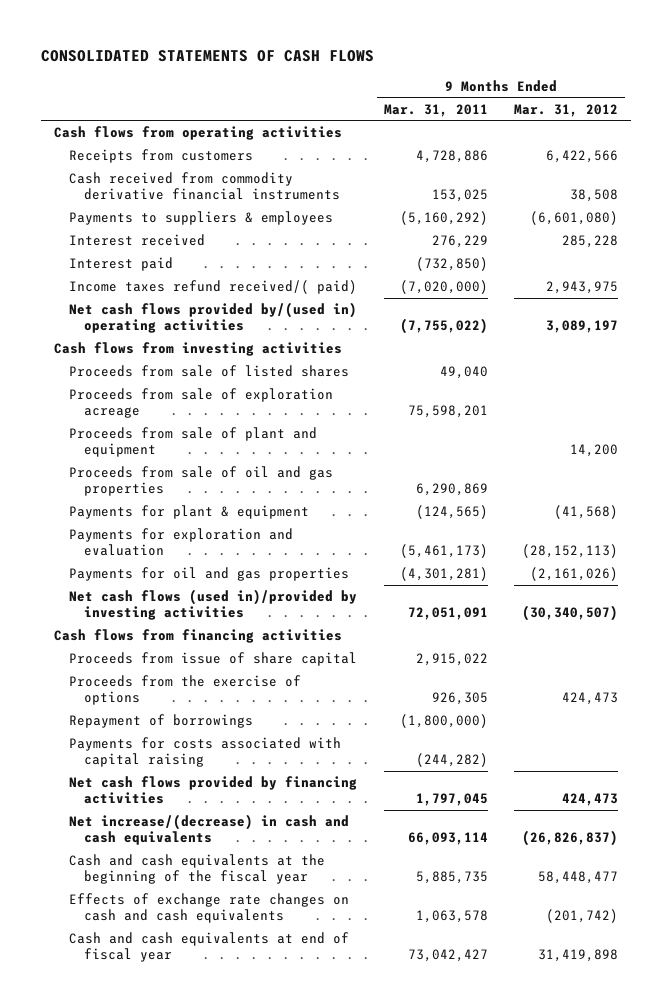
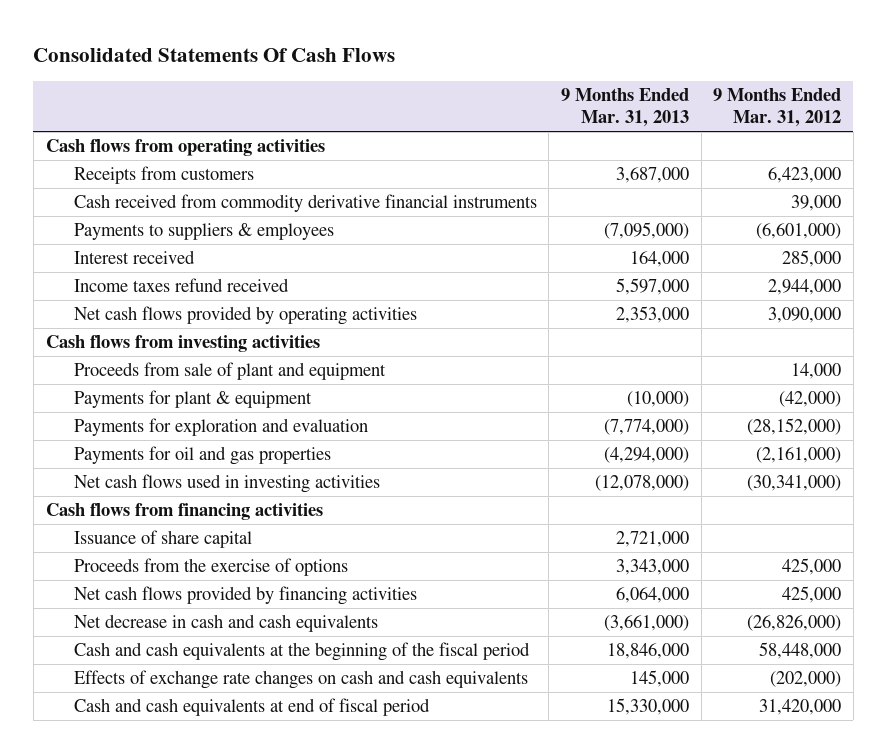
[40,50,374,63] CONSOLIDATED STATEMENTS OF CASH FLOWS -> [33,48,396,63] Consolidated Statements Of Cash Flows
[383,103,488,117] Mar. 31, 2011 -> none
none -> [561,87,690,128] 9 Months Ended Mar. 31, 2013
[68,257,173,272] Interest paid -> none
[546,150,619,164] 6,422,566 -> [768,167,842,184] 6,423,000
[570,188,619,202] 38,508 -> [791,195,842,212] 39,000
[530,211,619,226] (6,601,080) -> [756,223,842,240] (6,601,000)
[562,235,619,249] 285,228 -> [782,250,842,268] 285,000
[68,280,357,295] Income taxes refund received/( paid) -> [73,278,289,293] Income taxes refund received
[546,281,619,295] 2,943,975 -> [768,279,842,296] 2,944,000
[68,302,357,333] Net cash flows provided by/(used in) operating activities -> [73,306,417,326] Net cash flows provided by operating activities
[546,319,619,333] 3,089,197 -> [768,307,842,324] 3,090,000
[68,365,349,378] Proceeds from sale of listed shares -> none
[68,388,333,418] Proceeds from sale of exploration acreage -> none
[68,466,333,496] Proceeds from sale of oil and gas properties -> none
[570,443,619,457] 14,200 -> [791,363,842,380] 14,000
[554,505,619,520] (41,568) -> [779,391,842,408] (42,000)
[522,543,619,558] (28,152,113) -> [747,418,842,436] (28,152,000)
[530,567,619,582] (2,161,026) -> [756,447,842,464] (2,161,000)
[68,589,357,620] Net cash flows (used in)/provided by investing activities -> [73,474,380,494] Net cash flows used in investing activities
[522,604,619,621] (30,340,507) -> [747,475,842,492] (30,341,000)
[68,714,253,729] Repayment of borrowings -> none
[68,737,341,767] Payments for costs associated with capital raising -> none
[68,652,357,667] Proceeds from issue of share capital -> [73,530,252,549] Issuance of share capital
[562,691,619,705] 424,473 -> [782,558,842,576] 425,000
[562,792,619,806] 424,473 -> [782,586,842,604] 425,000
[68,814,349,845] Net increase/(decrease) in cash and cash equivalents -> [73,614,378,633] Net decrease in cash and cash equivalents
[522,829,619,846] (26,826,837) -> [747,615,842,632] (26,826,000)
[68,854,325,884] Cash and cash equivalents at the beginning of the fiscal year -> [73,642,530,662] Cash and cash equivalents at the beginning of the fiscal period
[538,870,619,884] 58,448,477 -> [759,642,842,660] 58,448,000
[546,908,619,923] (201,742) -> [770,671,842,688] (202,000)
[68,932,349,962] Cash and cash equivalents at end of fiscal year -> [73,698,430,717] Cash and cash equivalents at end of fiscal period
[538,948,619,962] 31,419,898 -> [759,699,842,716] 31,420,000

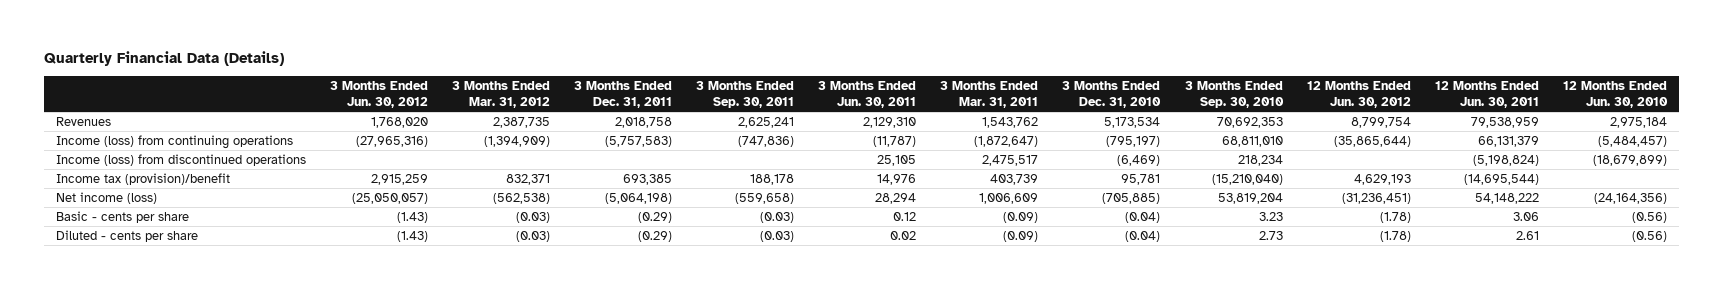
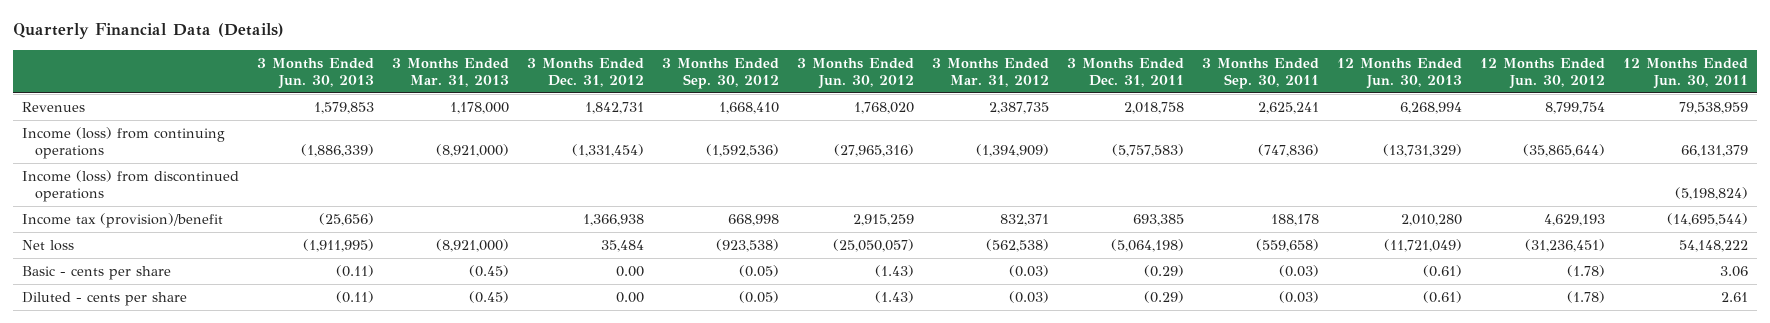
[818,80,917,108] 3 Months Ended Jun. 30, 2011 -> none
[940,80,1039,108] 3 Months Ended Mar. 31, 2011 -> none
[1062,80,1162,108] 3 Months Ended Dec. 31, 2010 -> none
[1184,80,1284,108] 3 Months Ended Sep. 30, 2010 -> none
[1562,80,1668,108] 12 Months Ended Jun. 30, 2010 -> none
none -> [257,57,375,89] 3 Months Ended Jun. 30, 2013
none -> [391,57,509,87] 3 Months Ended Mar. 31, 2013
none -> [526,57,644,87] 3 Months Ended Dec. 31, 2012
none -> [661,57,779,89] 3 Months Ended Sep. 30, 2012
none -> [1336,57,1462,89] 12 Months Ended Jun. 30, 2013
[55,191,157,204] Net income (loss) -> [22,240,75,252] Net loss

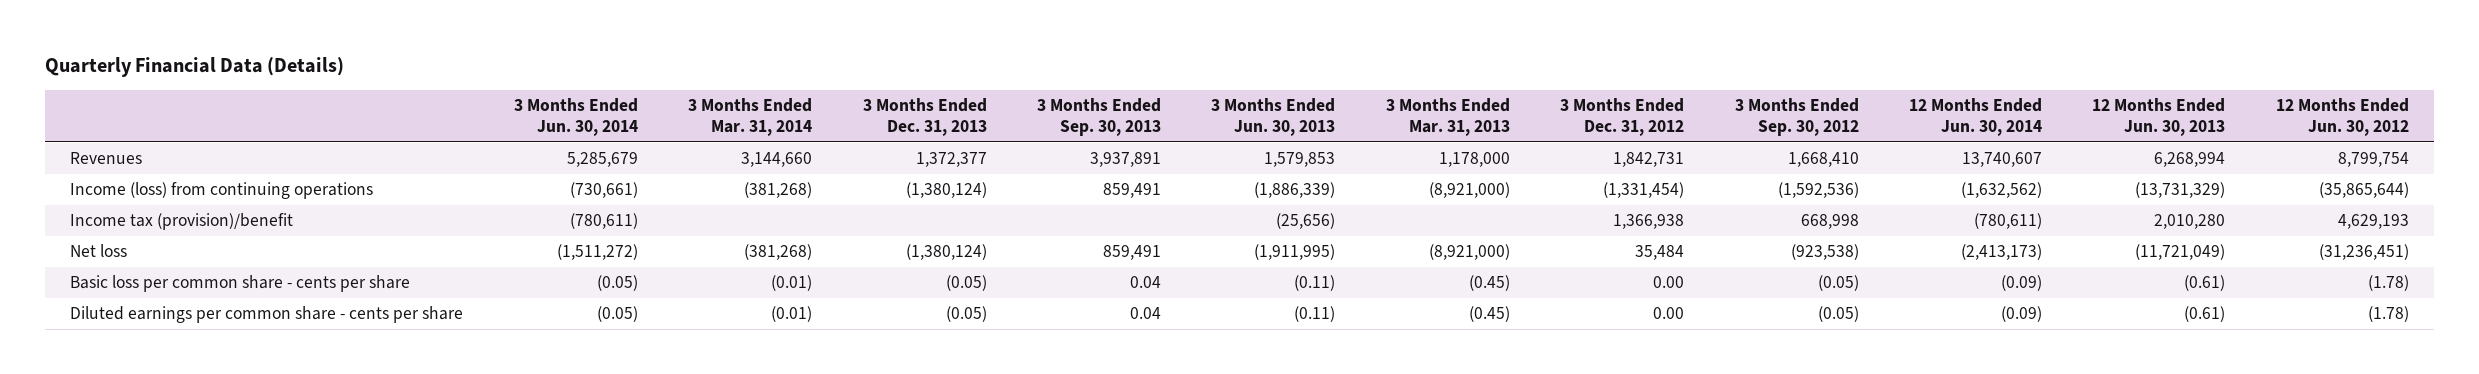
[796,57,914,89] 3 Months Ended Jun. 30, 2012 -> none
[931,57,1049,87] 3 Months Ended Mar. 31, 2012 -> none
[1066,57,1184,87] 3 Months Ended Dec. 31, 2011 -> none
[1201,57,1319,89] 3 Months Ended Sep. 30, 2011 -> none
[1622,57,1748,89] 12 Months Ended Jun. 30, 2011 -> none
none -> [513,98,638,136] 3 Months Ended Jun. 30, 2014
none -> [688,98,813,136] 3 Months Ended Mar. 31, 2014
none -> [862,98,987,136] 3 Months Ended Dec. 31, 2013
none -> [1036,98,1161,136] 3 Months Ended Sep. 30, 2013
none -> [1909,98,2043,136] 12 Months Ended Jun. 30, 2014
[22,170,240,202] Income (loss) from discontinued operations -> none
[22,266,172,281] Basic - cents per share -> [70,275,411,293] Basic loss per common share - cents per share
[22,292,188,307] Diluted - cents per share -> [70,306,464,324] Diluted earnings per common share - cents per share

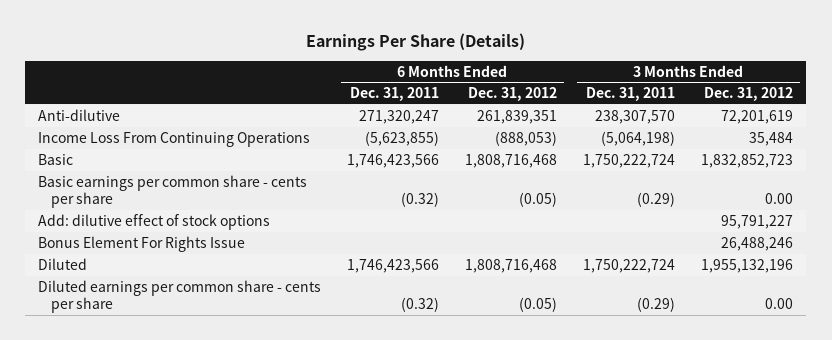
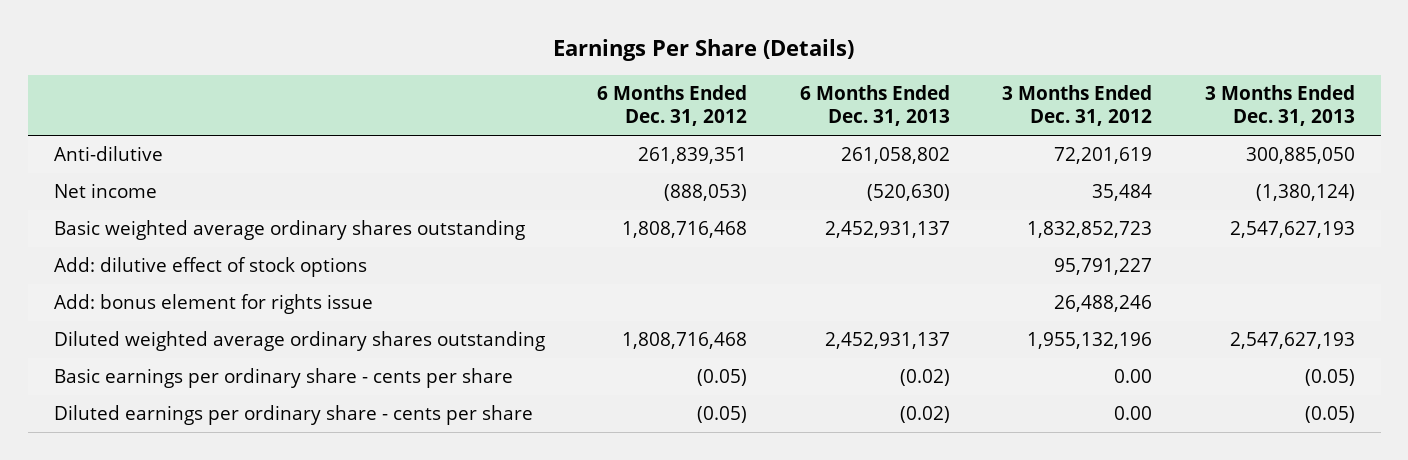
[350,87,440,102] Dec. 31, 2011 -> none
[586,87,676,102] Dec. 31, 2011 -> none
none -> [799,85,950,127] 6 Months Ended Dec. 31, 2013
none -> [1204,85,1355,127] 3 Months Ended Dec. 31, 2013
[38,174,308,208] Basic earnings per common share - cents per share -> none
[38,131,311,147] Income Loss From Continuing Operations -> [53,183,157,199] Net income
[38,153,74,165] Basic -> [53,220,525,241] Basic weighted average ordinary shares outstanding
[38,235,246,252] Bonus Element For Rights Issue -> [53,294,373,315] Add: bonus element for rights issue
[38,257,88,270] Diluted -> [53,331,545,352] Diluted weighted average ordinary shares outstanding
none -> [53,368,513,389] Basic earnings per ordinary share - cents per share
[38,279,322,313] Diluted earnings per common share - cents per share -> [53,405,533,426] Diluted earnings per ordinary share - cents per share

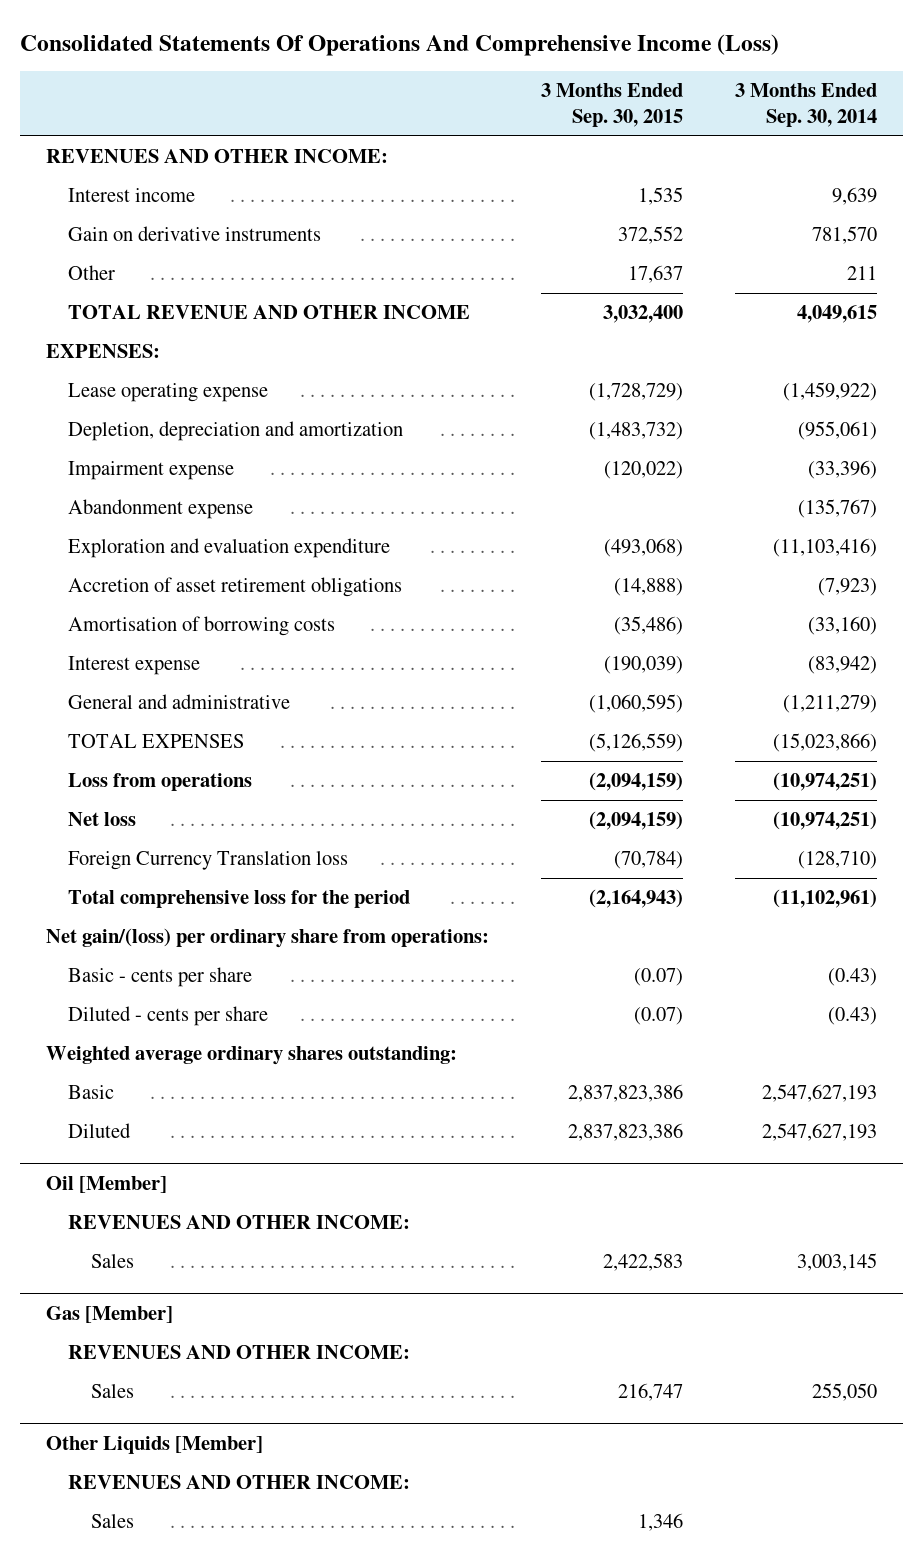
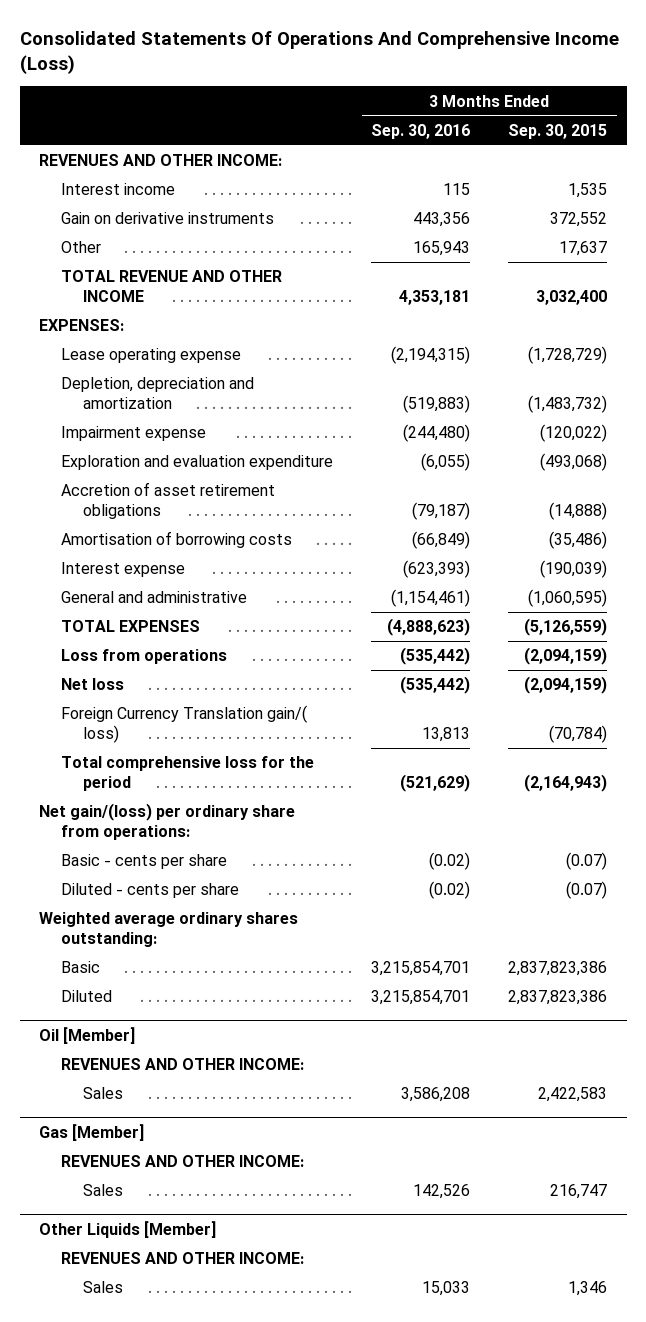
[735,83,878,127] 3 Months Ended Sep. 30, 2014 -> none
none -> [371,123,471,139] Sep. 30, 2016
[68,499,254,520] Abandonment expense -> none
[68,851,349,871] Foreign Currency Translation loss -> [60,705,307,744] Foreign Currency Translation gain/( loss)

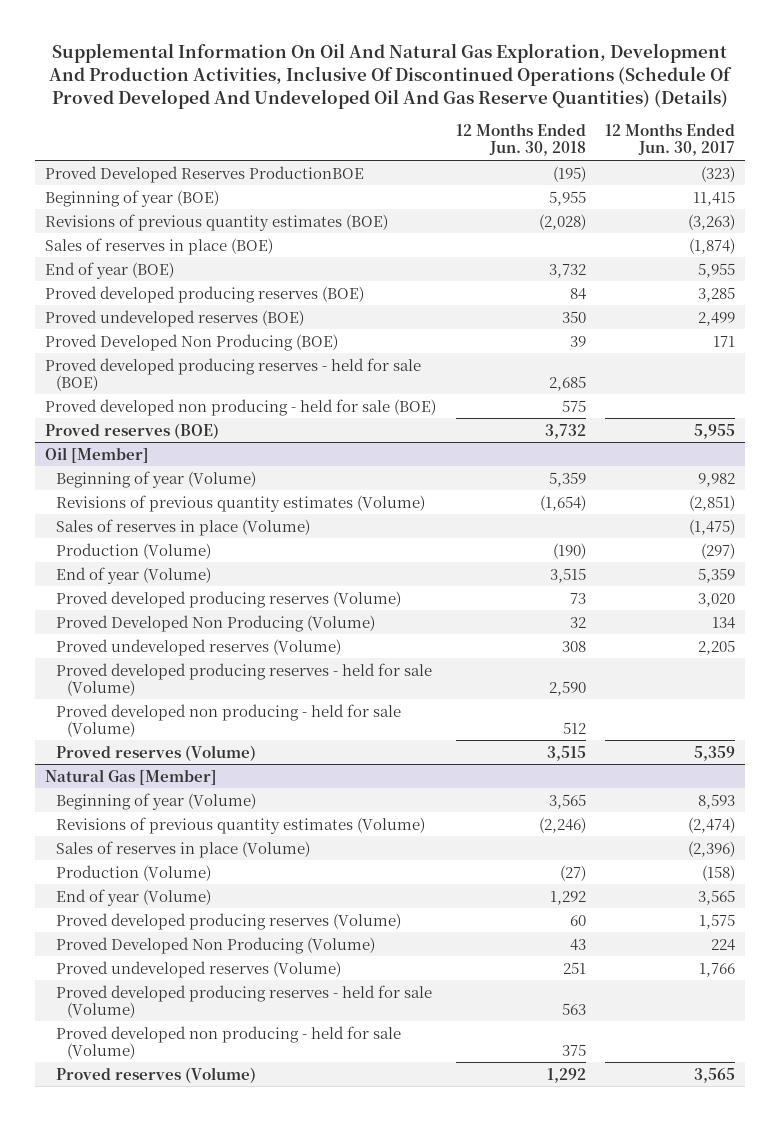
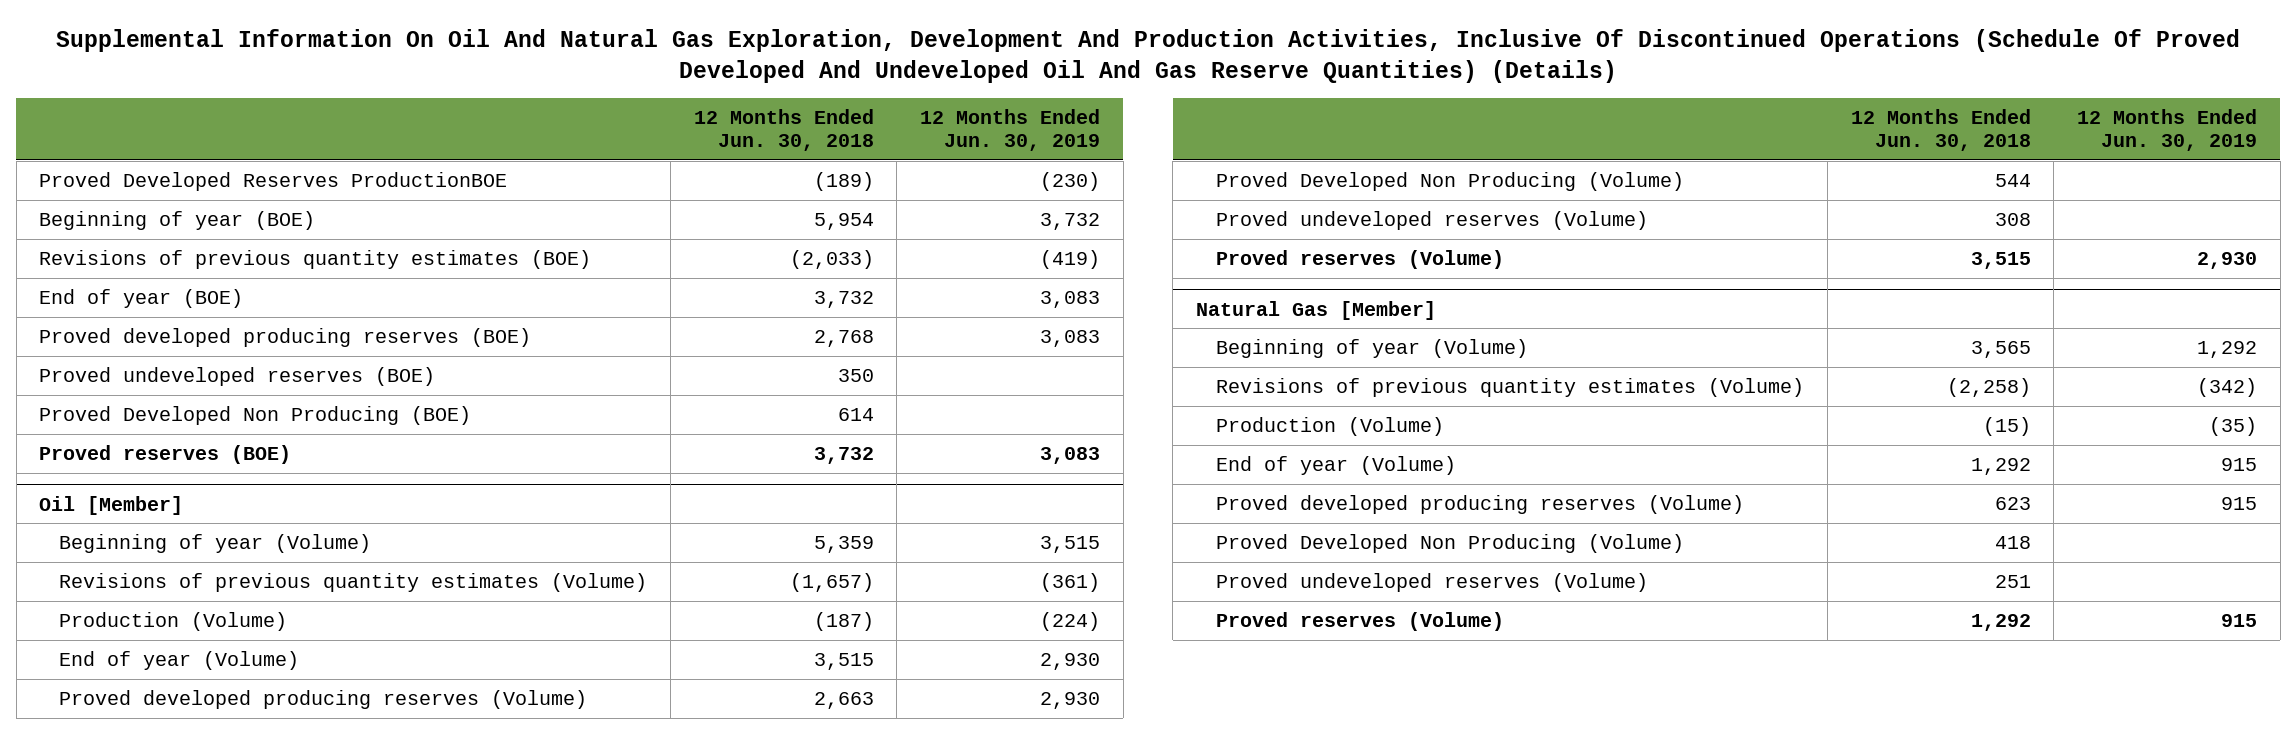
[605,123,736,157] 12 Months Ended Jun. 30, 2017 -> none
none -> [920,108,1101,152] 12 Months Ended Jun. 30, 2019
[45,237,274,255] Sales of reserves in place (BOE) -> none
[552,165,586,182] (195) -> [813,171,874,191] (189)
[548,190,586,206] 5,955 -> [813,212,874,230] 5,954
[538,213,586,230] (2,028) -> [789,249,874,269] (2,033)
[569,287,586,300] 84 -> [813,329,874,347] 2,768
[45,357,422,391] Proved developed producing reserves - held for sale (BOE) -> none
[45,398,437,416] Proved developed non producing - held for sale (BOE) -> none
[569,335,586,347] 39 -> [837,407,874,421] 614
[56,518,311,536] Sales of reserves in place (Volume) -> none
[539,494,586,511] (1,654) -> [789,572,874,592] (1,657)
[552,542,586,559] (190) -> [813,611,874,631] (187)
[569,592,586,604] 73 -> [813,691,874,709] 2,663
[569,616,586,628] 32 -> [1994,173,2031,187] 544
[56,662,433,696] Proved developed producing reserves - held for sale (Volume) -> none
[56,703,402,737] Proved developed non producing - held for sale (Volume) -> none
[56,840,311,858] Sales of reserves in place (Volume) -> none
[538,816,586,833] (2,246) -> [1946,377,2031,397] (2,258)
[559,864,586,881] (27) -> [1982,416,2031,436] (15)
[569,914,586,926] 60 -> [1994,496,2031,510] 623
[569,938,586,951] 43 -> [1994,535,2031,549] 418
[56,984,433,1018] Proved developed producing reserves - held for sale (Volume) -> none
[56,1025,402,1059] Proved developed non producing - held for sale (Volume) -> none

